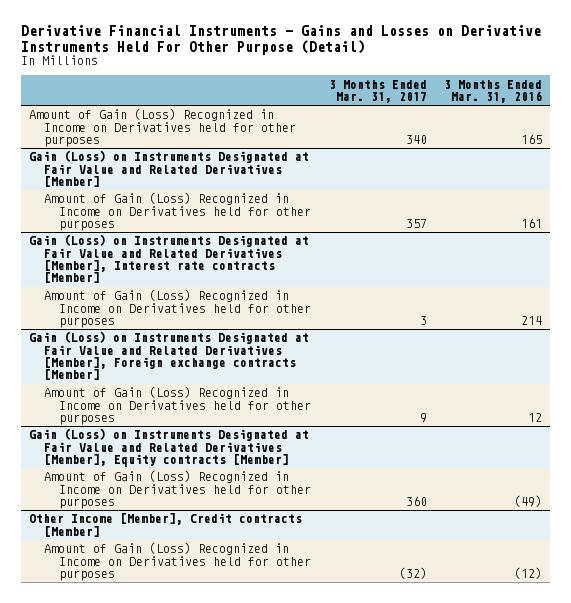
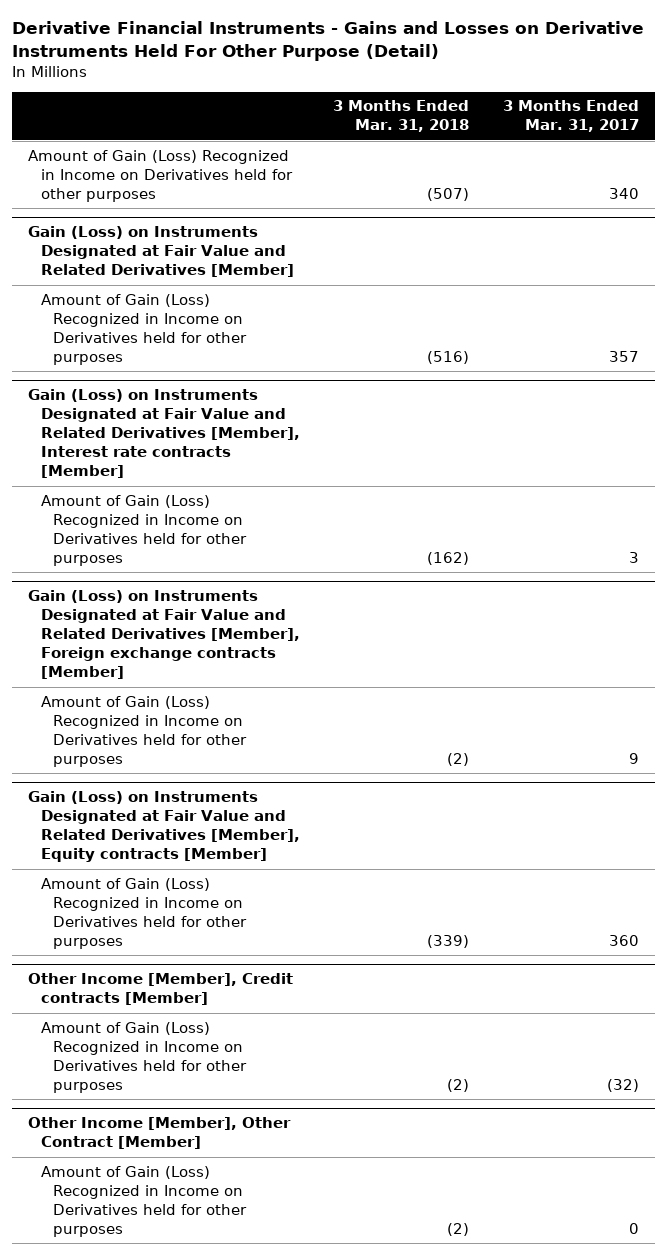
[443,79,542,103] 3 Months Ended Mar. 31, 2016 -> none
none -> [333,100,470,133] 3 Months Ended Mar. 31, 2018
none -> [28,1117,292,1150] Other Income [Member], Other Contract [Member]
none -> [40,1165,248,1237] Amount of Gain (Loss) Recognized in Income on Derivatives held for other purposes

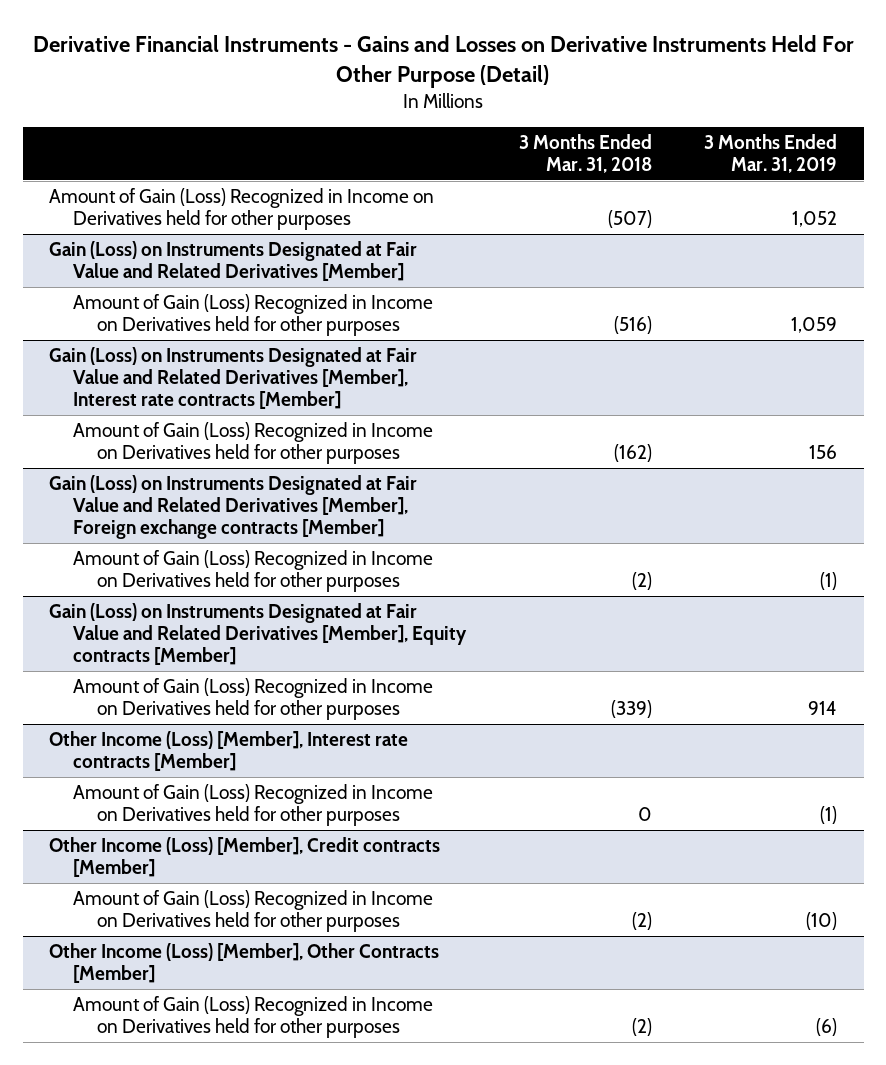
[502,100,639,133] 3 Months Ended Mar. 31, 2017 -> none
none -> [704,133,838,173] 3 Months Ended Mar. 31, 2019
none -> [49,730,409,772] Other Income (Loss) [Member], Interest rate contracts [Member]
none -> [72,783,433,827] Amount of Gain (Loss) Recognized in Income on Derivatives held for other purposes
[28,973,294,1006] Other Income [Member], Credit contracts [Member] -> [49,836,441,878] Other Income (Loss) [Member], Credit contracts [Member]
[28,1117,292,1150] Other Income [Member], Other Contract [Member] -> [49,942,440,984] Other Income (Loss) [Member], Other Contracts [Member]

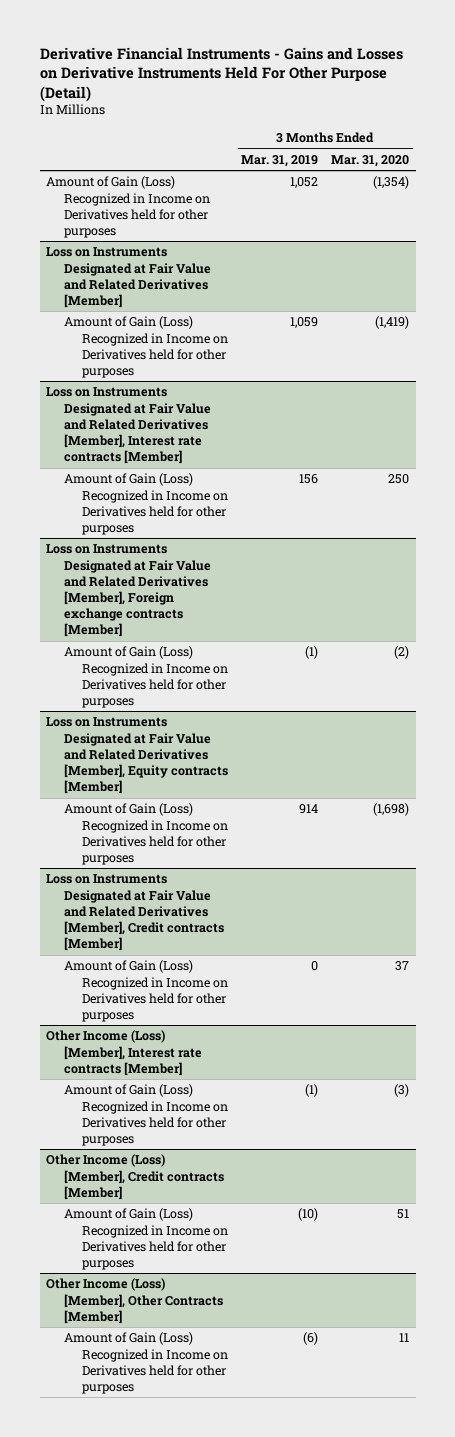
[518,133,652,173] 3 Months Ended Mar. 31, 2018 -> none
none -> [331,155,410,168] Mar. 31, 2020
[49,240,418,282] Gain (Loss) on Instruments Designated at Fair Value and Related Derivatives [Member] -> [46,247,211,308] Loss on Instruments Designated at Fair Value and Related Derivatives [Member]
[49,346,418,410] Gain (Loss) on Instruments Designated at Fair Value and Related Derivatives [Member], Interest rate contracts [Member] -> [46,387,211,465] Loss on Instruments Designated at Fair Value and Related Derivatives [Member], Interest rate contracts [Member]
[49,474,418,540] Gain (Loss) on Instruments Designated at Fair Value and Related Derivatives [Member], Foreign exchange contracts [Member] -> [46,544,211,638] Loss on Instruments Designated at Fair Value and Related Derivatives [Member], Foreign exchange contracts [Member]
[49,602,467,666] Gain (Loss) on Instruments Designated at Fair Value and Related Derivatives [Member], Equity contracts [Member] -> [46,717,228,795] Loss on Instruments Designated at Fair Value and Related Derivatives [Member], Equity contracts [Member]
none -> [46,874,224,952] Loss on Instruments Designated at Fair Value and Related Derivatives [Member], Credit contracts [Member]
none -> [63,960,228,1022] Amount of Gain (Loss) Recognized in Income on Derivatives held for other purposes

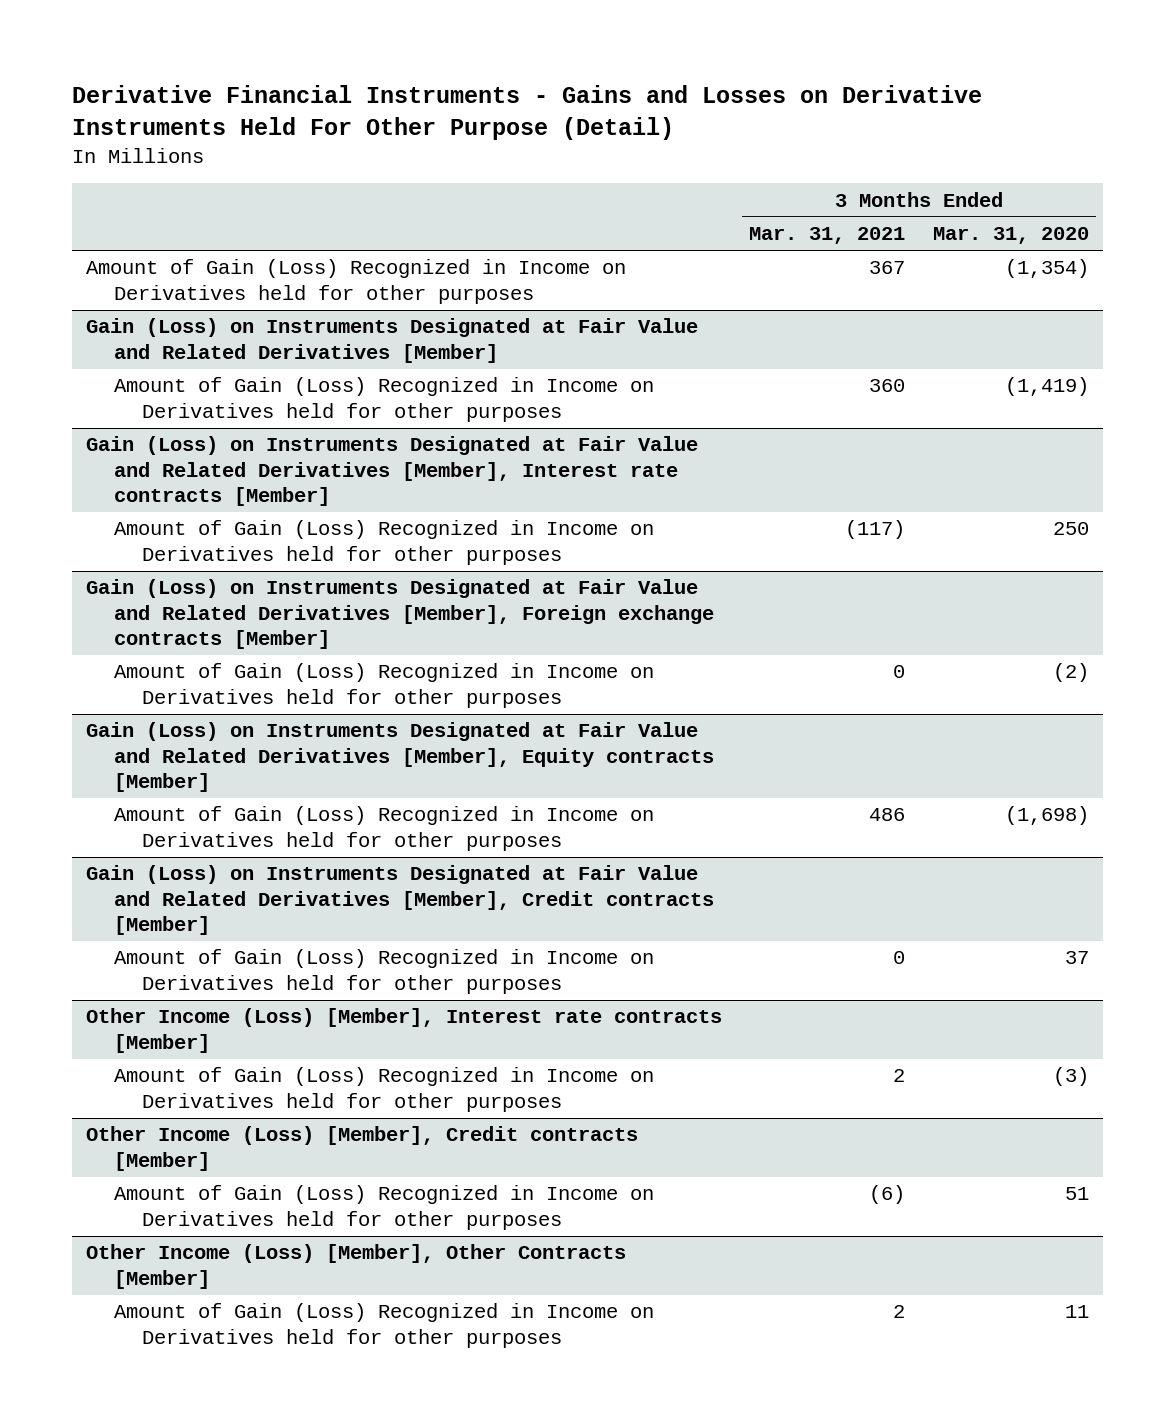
[241,155,319,168] Mar. 31, 2019 -> none
none -> [749,227,906,245] Mar. 31, 2021
[46,247,211,308] Loss on Instruments Designated at Fair Value and Related Derivatives [Member] -> [85,318,698,363] Gain (Loss) on Instruments Designated at Fair Value and Related Derivatives [Member]
[46,387,211,465] Loss on Instruments Designated at Fair Value and Related Derivatives [Member], Interest rate contracts [Member] -> [85,436,698,507] Gain (Loss) on Instruments Designated at Fair Value and Related Derivatives [Member], Interest rate contracts [Member]
[46,544,211,638] Loss on Instruments Designated at Fair Value and Related Derivatives [Member], Foreign exchange contracts [Member] -> [85,579,714,650] Gain (Loss) on Instruments Designated at Fair Value and Related Derivatives [Member], Foreign exchange contracts [Member]
[46,717,228,795] Loss on Instruments Designated at Fair Value and Related Derivatives [Member], Equity contracts [Member] -> [85,722,714,793] Gain (Loss) on Instruments Designated at Fair Value and Related Derivatives [Member], Equity contracts [Member]
[46,874,224,952] Loss on Instruments Designated at Fair Value and Related Derivatives [Member], Credit contracts [Member] -> [85,865,714,936] Gain (Loss) on Instruments Designated at Fair Value and Related Derivatives [Member], Credit contracts [Member]

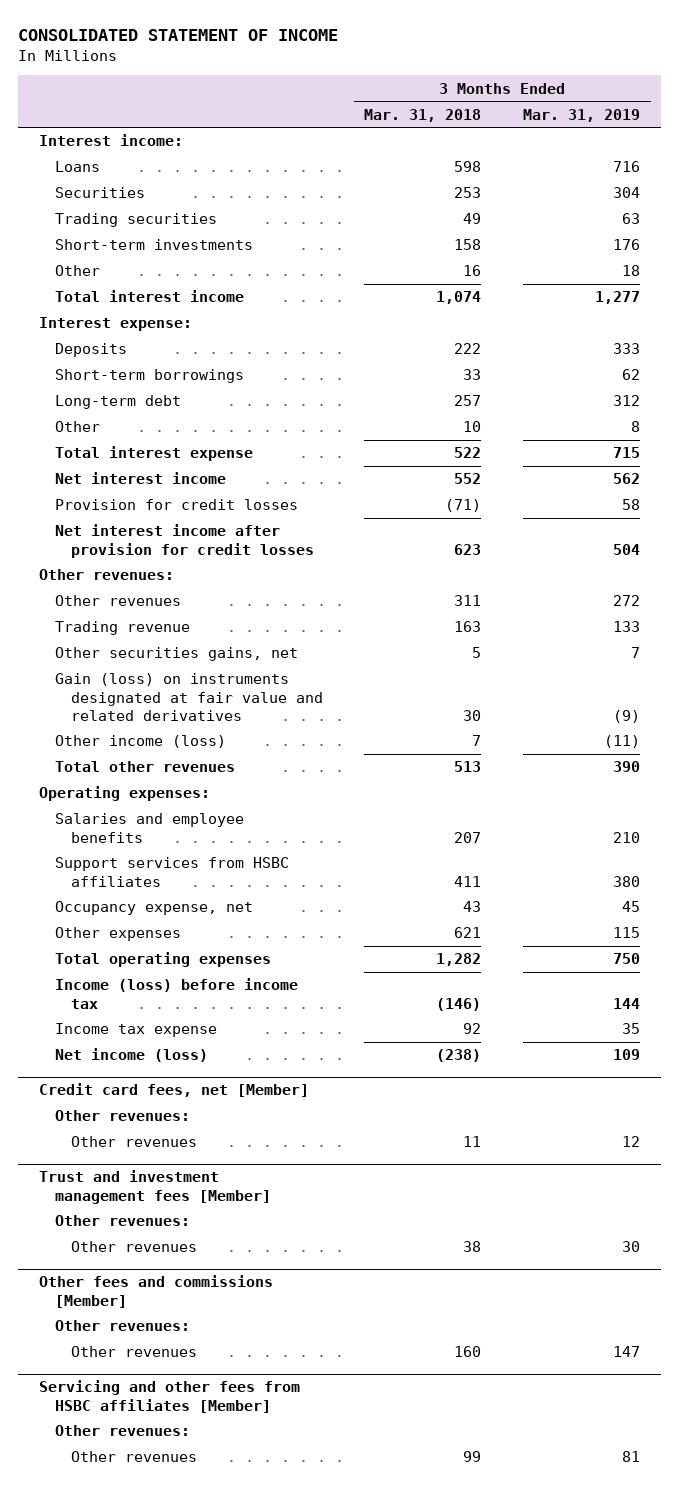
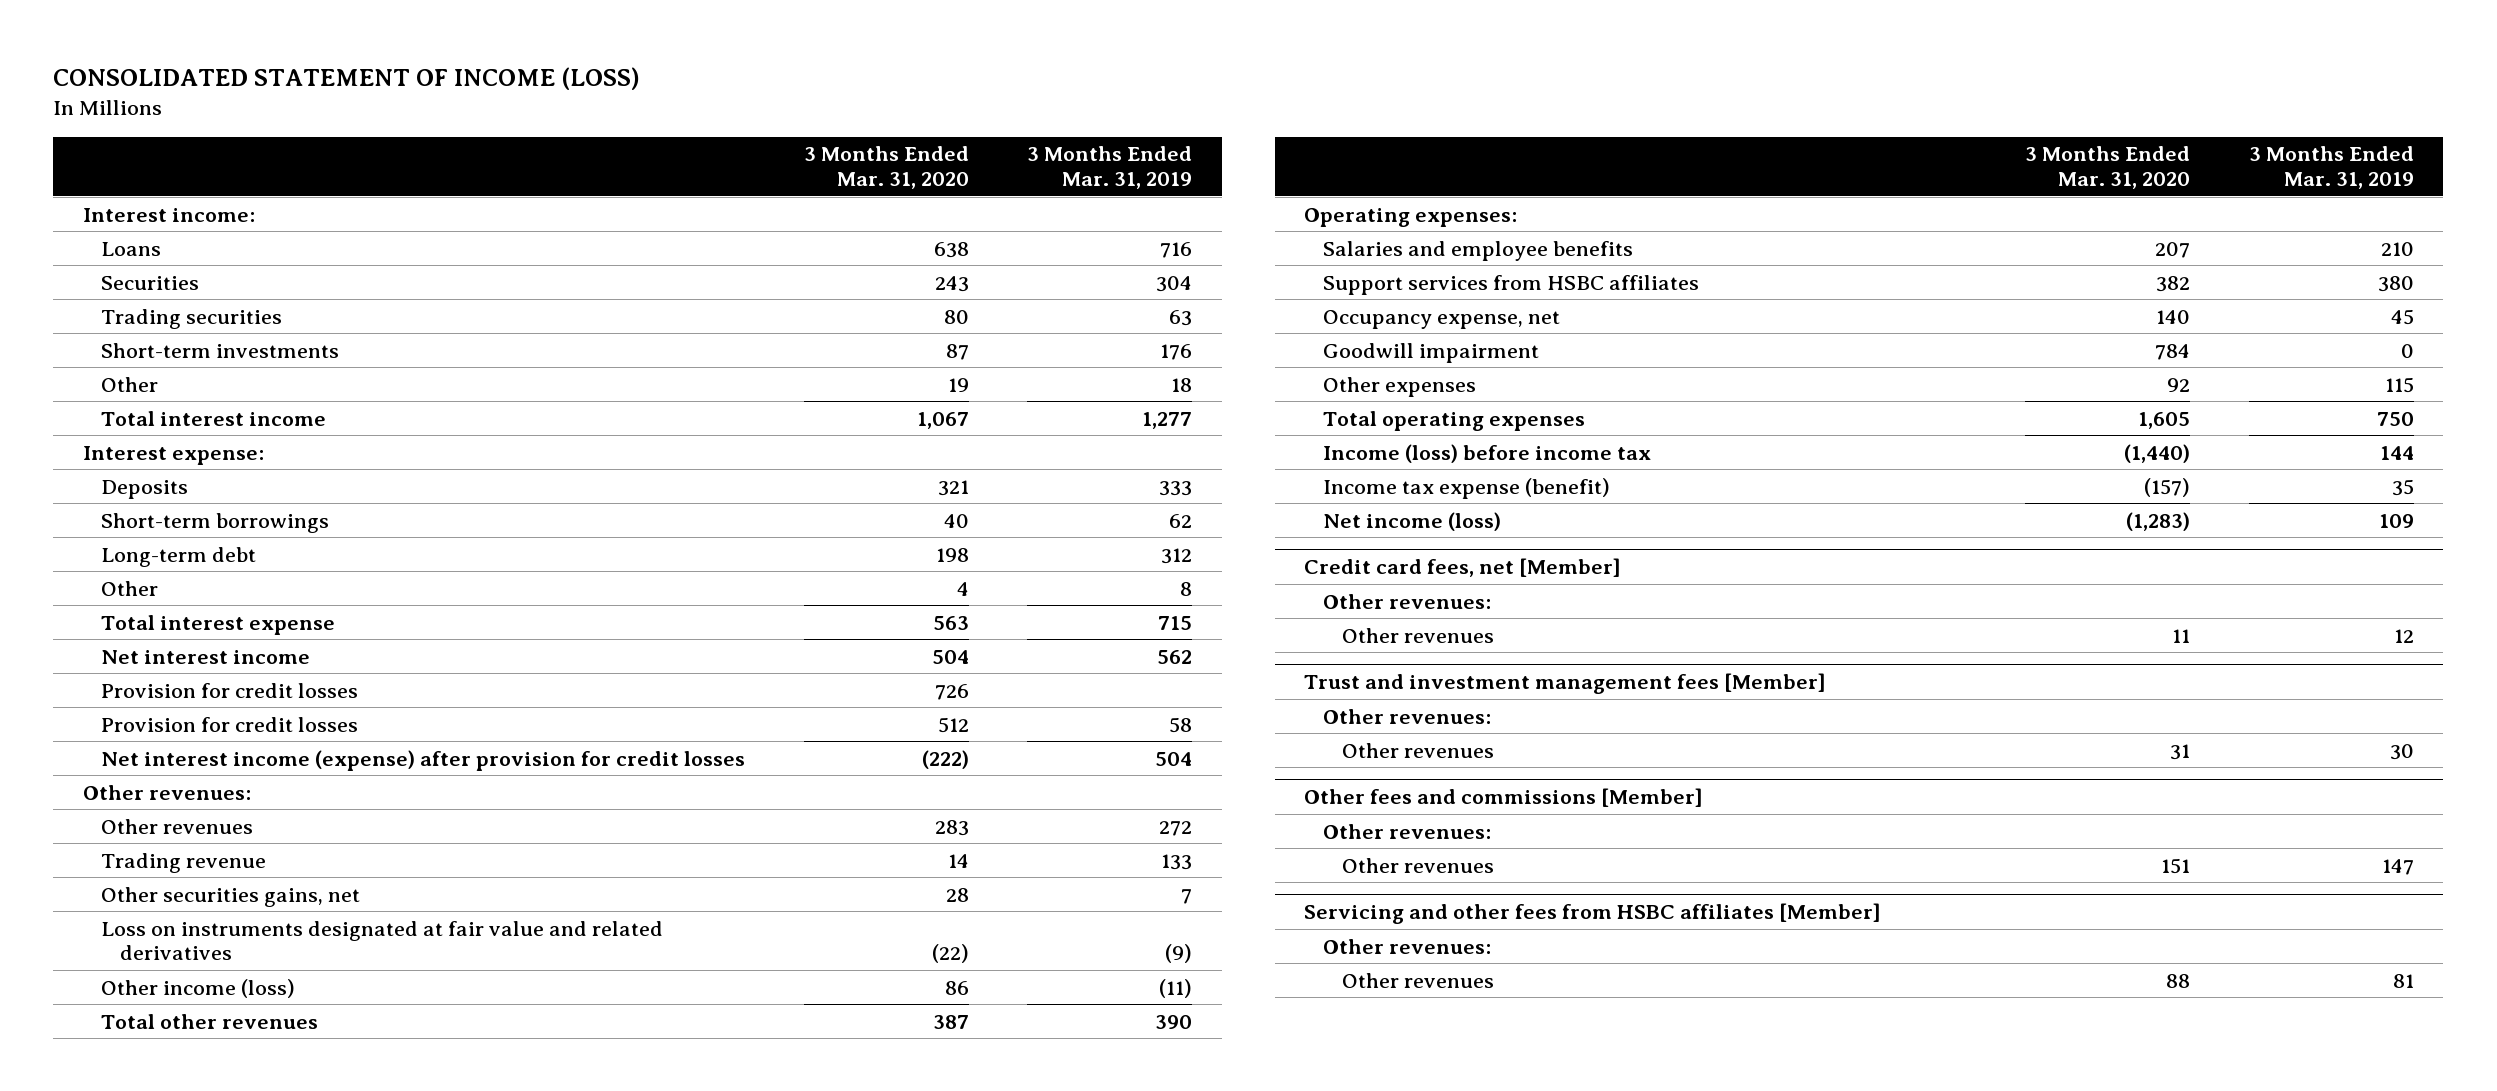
[17,28,338,41] CONSOLIDATED STATEMENT OF INCOME -> [53,67,641,91] CONSOLIDATED STATEMENT OF INCOME (LOSS)
[364,108,482,122] Mar. 31, 2018 -> none
none -> [803,146,969,189] 3 Months Ended Mar. 31, 2020
none -> [101,682,359,698] Provision for credit losses
[54,524,314,558] Net interest income after provision for credit losses -> [101,749,746,771] Net interest income (expense) after provision for credit losses
[54,673,323,721] Gain (loss) on instruments designated at fair value and related derivatives -> [101,920,664,961] Loss on instruments designated at fair value and related derivatives
none -> [1322,342,1539,363] Goodwill impairment
[54,1023,217,1038] Income tax expense -> [1322,477,1610,499] Income tax expense (benefit)

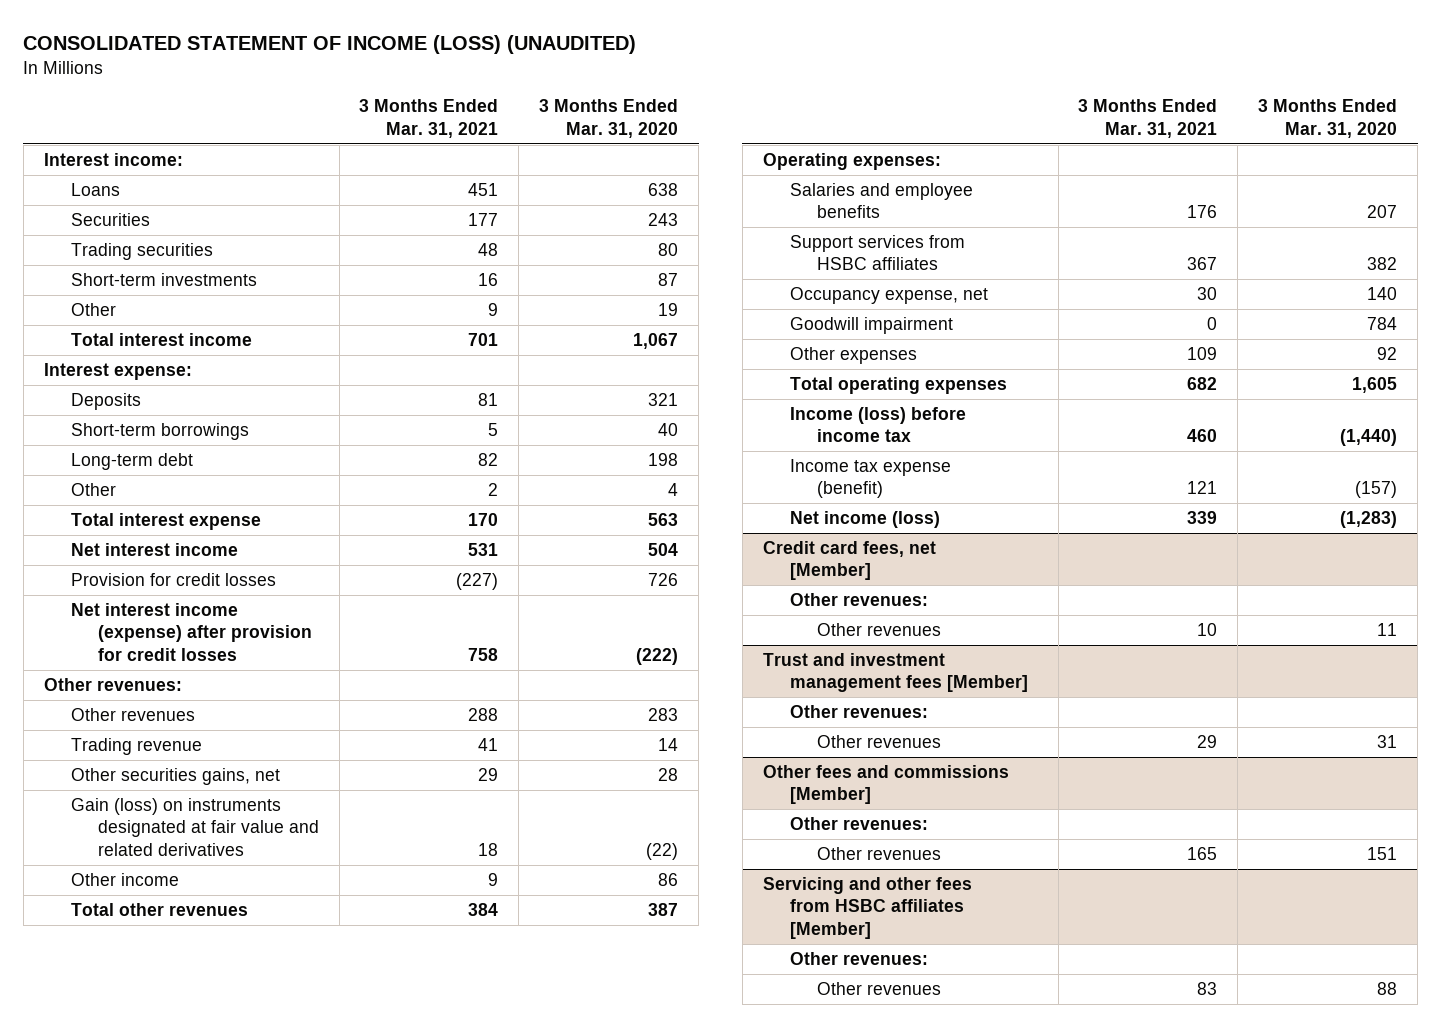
[53,67,641,91] CONSOLIDATED STATEMENT OF INCOME (LOSS) -> [23,35,637,55] CONSOLIDATED STATEMENT OF INCOME (LOSS) (UNAUDITED)
[1027,146,1193,189] 3 Months Ended Mar. 31, 2019 -> none
none -> [359,99,499,138] 3 Months Ended Mar. 31, 2021
[101,716,359,732] Provision for credit losses -> none
[101,920,664,961] Loss on instruments designated at fair value and related derivatives -> [70,797,319,857] Gain (loss) on instruments designated at fair value and related derivatives
[101,978,296,998] Other income (loss) -> [70,872,179,886] Other income

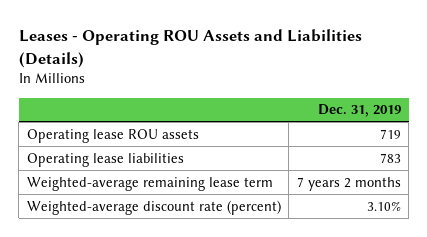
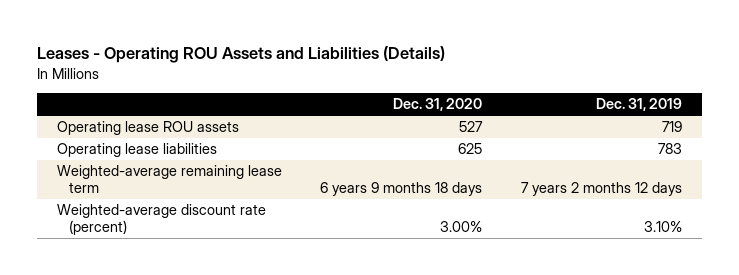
none -> [393,98,483,112] Dec. 31, 2020
[296,176,401,191] 7 years 2 months -> [521,181,683,196] 7 years 2 months 12 days

